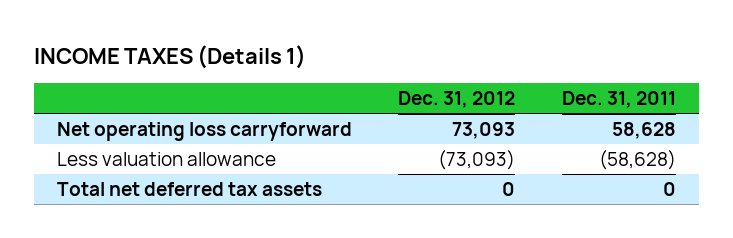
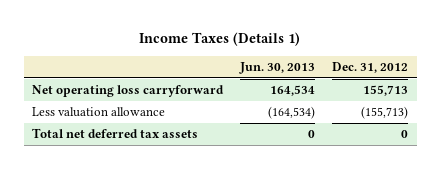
[33,44,306,69] INCOME TAXES (Details 1) -> [139,32,301,47] Income Taxes (Details 1)
[561,91,676,109] Dec. 31, 2011 -> none
none -> [239,62,316,75] Jun. 30, 2013
[452,122,516,140] 73,093 -> [363,84,409,96] 155,713
[438,150,516,171] (73,093) -> [361,105,409,119] (155,713)

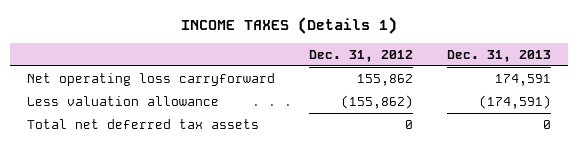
[139,32,301,47] Income Taxes (Details 1) -> [181,17,398,35] INCOME TAXES (Details 1)
[239,62,316,75] Jun. 30, 2013 -> none
none -> [447,49,552,62] Dec. 31, 2013
[363,84,409,96] 155,713 -> [357,74,414,87] 155,862
[361,105,409,119] (155,713) -> [341,95,414,110] (155,862)

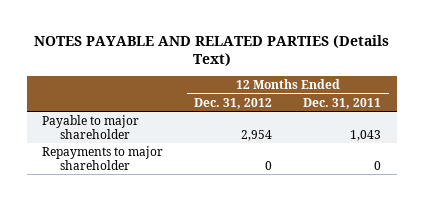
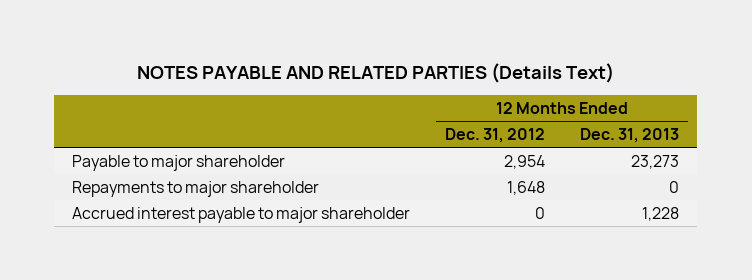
[303,97,382,109] Dec. 31, 2011 -> none
none -> [580,128,680,144] Dec. 31, 2013
[265,160,273,170] 0 -> [507,180,546,195] 1,648
none -> [72,206,411,223] Accrued interest payable to major shareholder

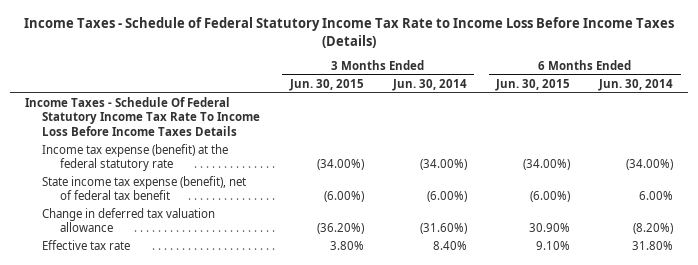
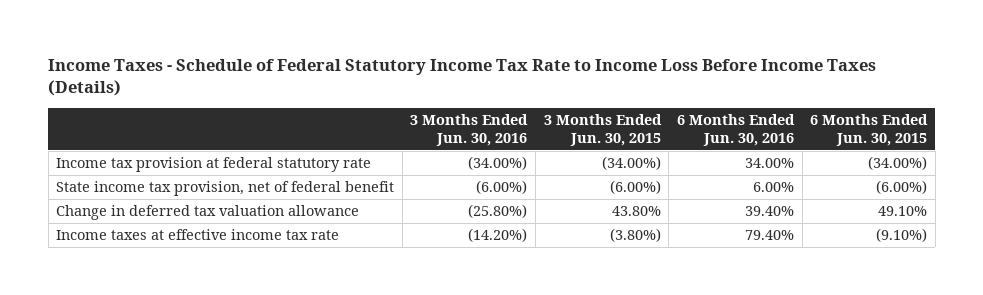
[391,79,467,92] Jun. 30, 2014 -> none
[598,79,674,92] Jun. 30, 2014 -> none
none -> [410,114,529,146] 3 Months Ended Jun. 30, 2016
none -> [677,114,796,146] 6 Months Ended Jun. 30, 2016
[24,97,261,136] Income Taxes - Schedule Of Federal Statutory Income Tax Rate To Income Loss Before Income Taxes Details -> none
[42,144,229,172] Income tax expense (benefit) at the federal statutory rate -> [56,157,372,173] Income tax provision at federal statutory rate
[42,176,247,201] State income tax expense (benefit), net of federal tax benefit -> [56,181,395,197] State income tax provision, net of federal benefit
[316,223,364,235] (36.20%) -> [611,206,661,217] 43.80%
[529,223,571,233] 30.90% -> [878,206,928,217] 49.10%
[42,240,131,251] Effective tax rate -> [56,229,340,241] Income taxes at effective income tax rate
[329,241,364,251] 3.80% -> [609,228,661,243] (3.80%)
[536,241,571,251] 9.10% -> [876,228,928,243] (9.10%)

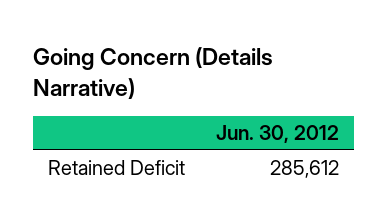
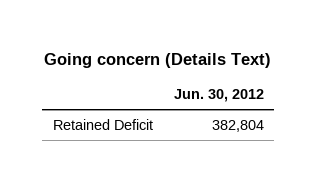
[33,46,274,99] Going Concern (Details Narrative) -> [44,52,272,68] Going concern (Details Text)
[269,160,339,179] 285,612 -> [211,120,264,133] 382,804

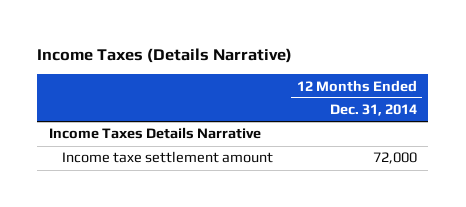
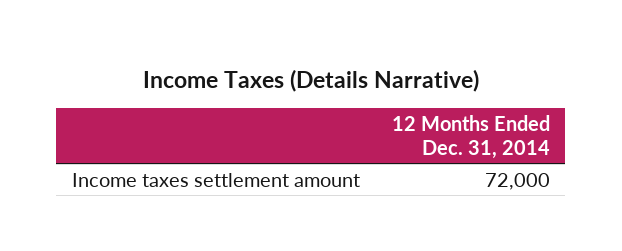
[48,127,261,140] Income Taxes Details Narrative -> none
[62,151,274,164] Income taxe settlement amount -> [72,172,361,187] Income taxes settlement amount

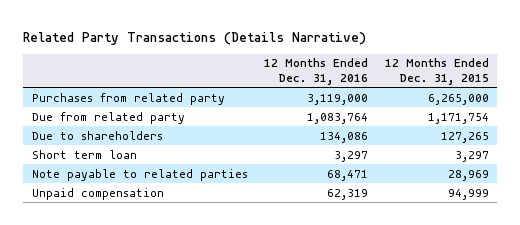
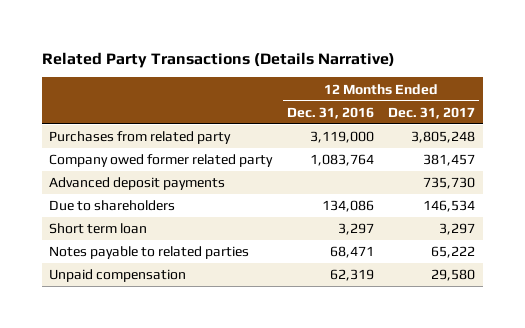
[384,58,489,85] 12 Months Ended Dec. 31, 2015 -> none
none -> [388,106,476,119] Dec. 31, 2017
[31,111,185,124] Due from related party -> [49,154,274,168] Company owed former related party
none -> [49,177,226,191] Advanced deposit payments
[31,168,248,181] Note payable to related parties -> [49,246,250,260] Notes payable to related parties

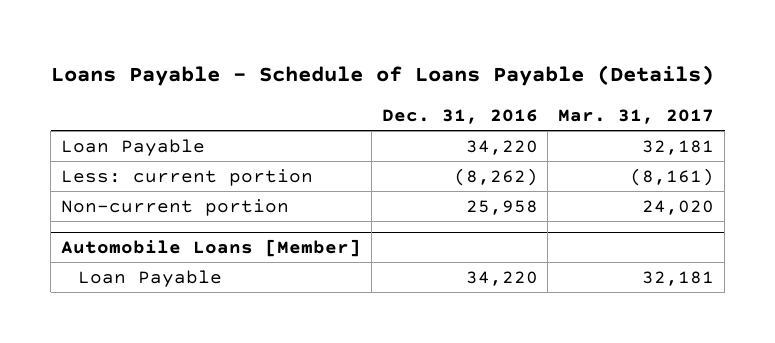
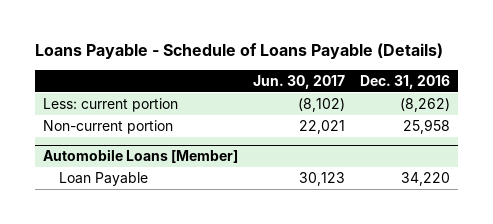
[558,108,715,124] Mar. 31, 2017 -> none
none -> [253,75,346,90] Jun. 30, 2017
[60,138,205,156] Loan Payable -> none

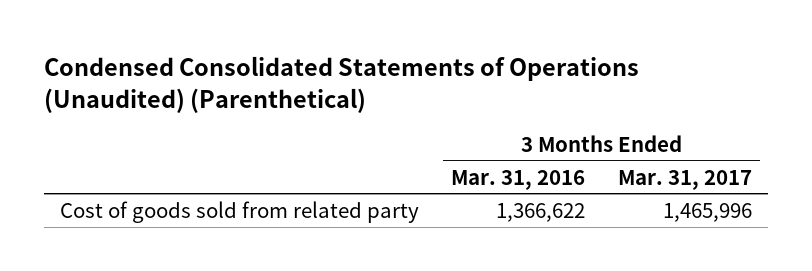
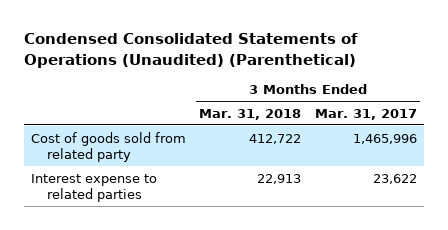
[451,169,586,190] Mar. 31, 2016 -> none
none -> [199,108,302,120] Mar. 31, 2018
none -> [30,173,157,202] Interest expense to related parties

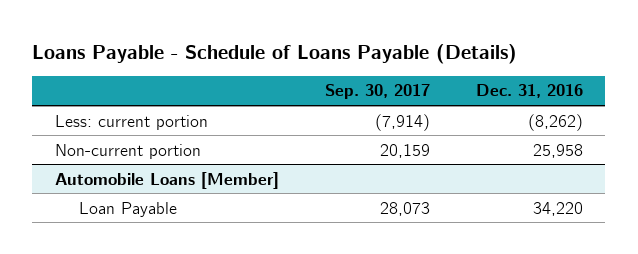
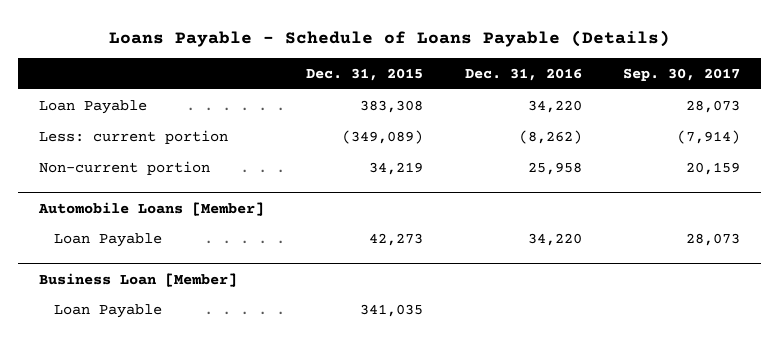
none -> [305,68,423,82] Dec. 31, 2015
none -> [39,99,148,114] Loan Payable
none -> [39,272,238,287] Business Loan [Member]
none -> [54,303,163,318] Loan Payable

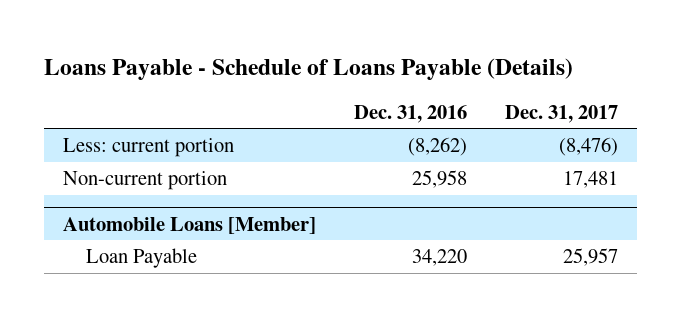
[305,68,423,82] Dec. 31, 2015 -> none
[623,68,741,82] Sep. 30, 2017 -> none
none -> [504,104,618,123] Dec. 31, 2017
[39,99,148,114] Loan Payable -> none
[39,272,238,287] Business Loan [Member] -> none
[54,303,163,318] Loan Payable -> none

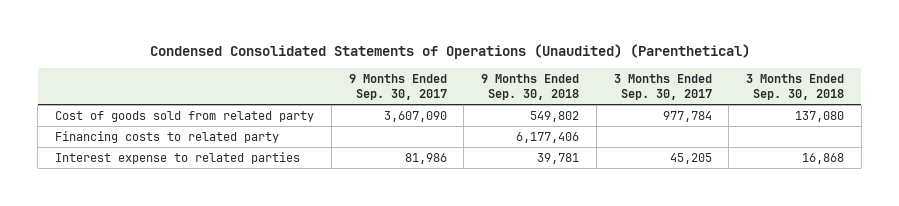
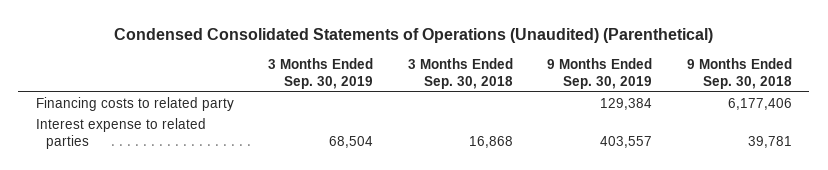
[348,74,447,100] 9 Months Ended Sep. 30, 2017 -> none
[613,74,712,100] 3 Months Ended Sep. 30, 2017 -> none
none -> [268,57,374,89] 3 Months Ended Sep. 30, 2019
none -> [547,57,653,89] 9 Months Ended Sep. 30, 2019
[55,110,315,122] Cost of goods sold from related party -> none

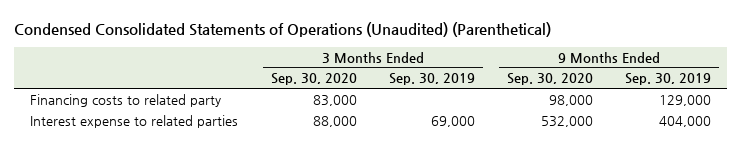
[407,57,513,89] 3 Months Ended Sep. 30, 2018 -> none
[686,57,792,89] 9 Months Ended Sep. 30, 2018 -> none
none -> [270,73,357,86] Sep. 30, 2020
none -> [506,73,593,86] Sep. 30, 2020
[600,98,653,111] 129,384 -> [658,94,711,106] 129,000
[329,136,374,149] 68,504 -> [430,115,475,127] 69,000
[600,136,653,149] 403,557 -> [658,115,711,127] 404,000

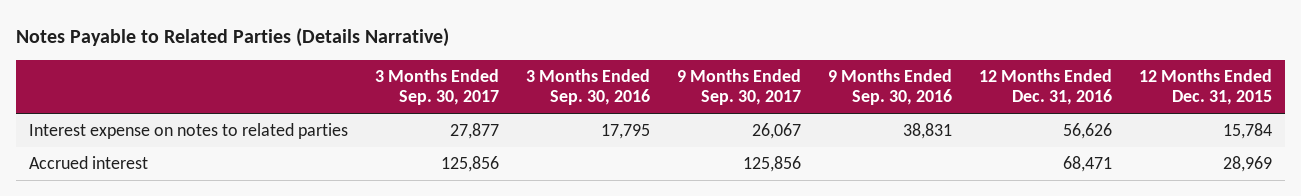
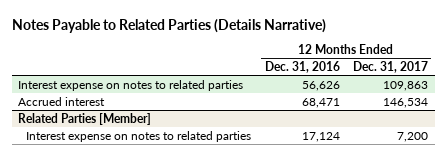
[375,68,500,106] 3 Months Ended Sep. 30, 2017 -> none
[526,68,651,106] 3 Months Ended Sep. 30, 2016 -> none
[677,68,802,106] 9 Months Ended Sep. 30, 2017 -> none
[828,68,953,106] 9 Months Ended Sep. 30, 2016 -> none
[1138,68,1272,106] 12 Months Ended Dec. 31, 2015 -> none
none -> [353,60,429,73] Dec. 31, 2017
none -> [18,112,152,125] Related Parties [Member]
none -> [26,130,252,142] Interest expense on notes to related parties

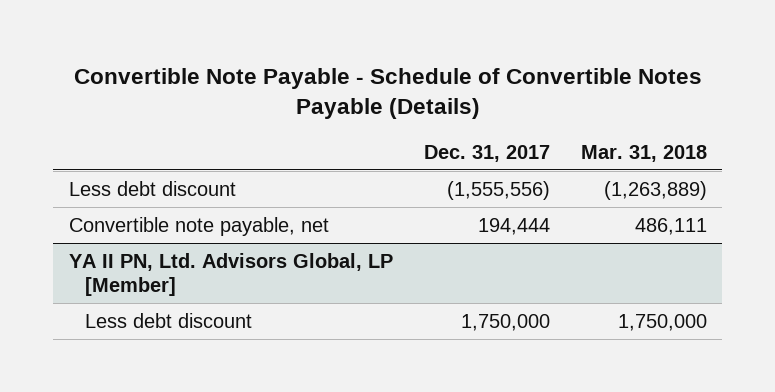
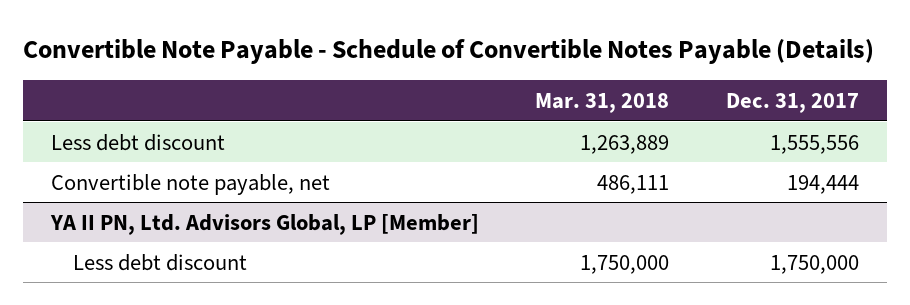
[446,180,550,200] (1,555,556) -> [769,134,859,154] 1,555,556
[603,180,707,200] (1,263,889) -> [580,134,670,154] 1,263,889

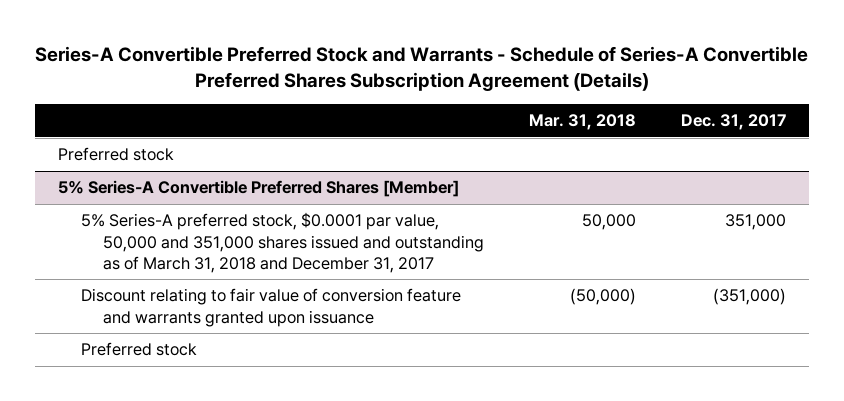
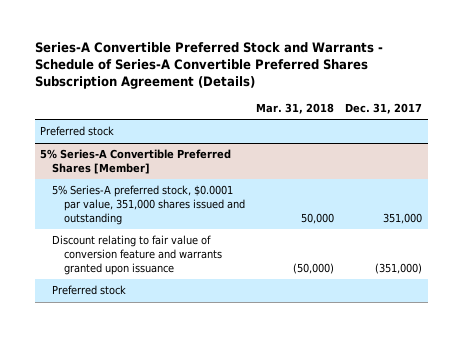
[80,212,485,274] 5% Series-A preferred stock, $0.0001 par value, 50,000 and 351,000 shares issued and outstanding as of March 31, 2018 and December 31, 2017 -> [52,185,245,226] 5% Series-A preferred stock, $0.0001 par value, 351,000 shares issued and outstanding

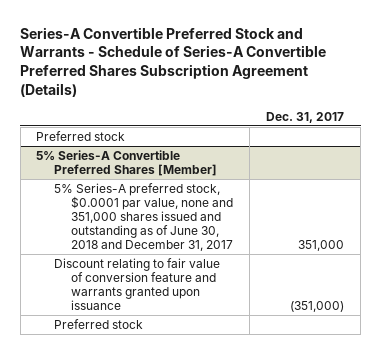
[256,103,335,115] Mar. 31, 2018 -> none
[52,185,245,226] 5% Series-A preferred stock, $0.0001 par value, 351,000 shares issued and outstanding -> [53,182,234,252] 5% Series-A preferred stock, $0.0001 par value, none and 351,000 shares issued and outstanding as of June 30, 2018 and December 31, 2017

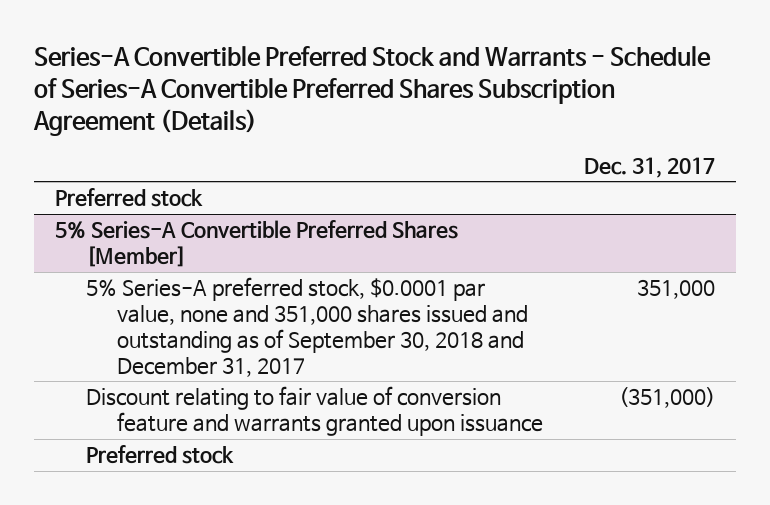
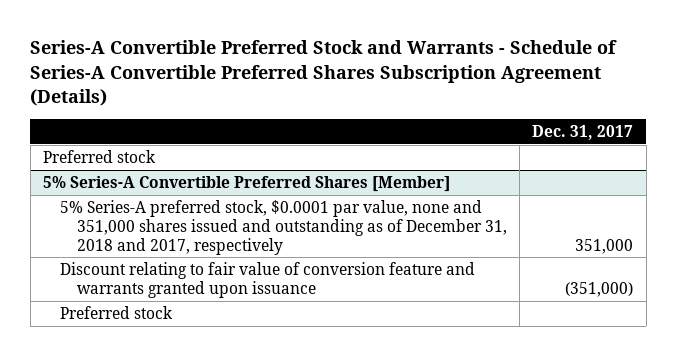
[85,277,528,377] 5% Series-A preferred stock, $0.0001 par value, none and 351,000 shares issued and outstanding as of September 30, 2018 and December 31, 2017 -> [59,200,508,255] 5% Series-A preferred stock, $0.0001 par value, none and 351,000 shares issued and outstanding as of December 31, 2018 and 2017, respectively

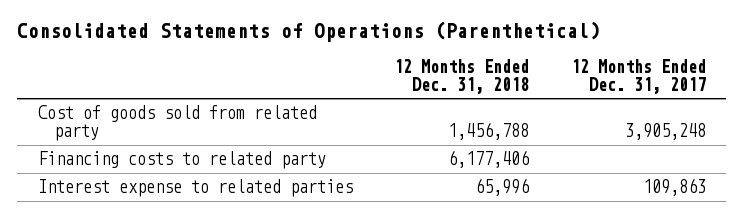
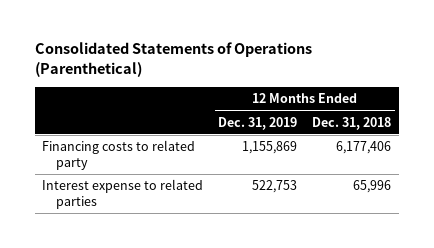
[570,58,706,94] 12 Months Ended Dec. 31, 2017 -> none
none -> [218,116,298,130] Dec. 31, 2019
[37,105,317,142] Cost of goods sold from related party -> none

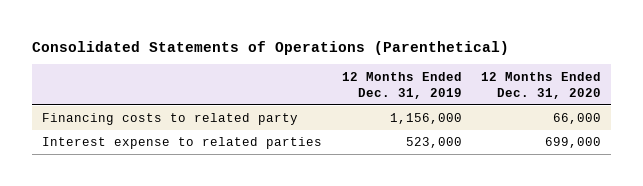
[312,116,392,130] Dec. 31, 2018 -> none
none -> [481,71,602,99] 12 Months Ended Dec. 31, 2020
[242,141,298,155] 1,155,869 -> [389,113,462,125] 1,156,000
[252,180,298,194] 522,753 -> [405,137,462,149] 523,000

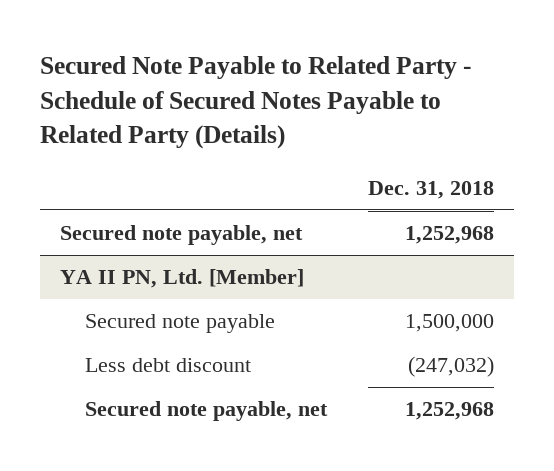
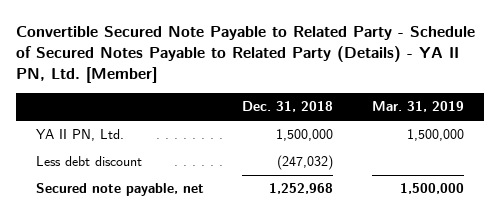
[39,56,471,150] Secured Note Payable to Related Party - Schedule of Secured Notes Payable to Related Party (Details) -> [16,26,476,84] Convertible Secured Note Payable to Related Party - Schedule of Secured Notes Payable to Related Party (Details) - YA II PN, Ltd. [Member]
none -> [372,101,465,113] Mar. 31, 2019
[59,225,303,246] Secured note payable, net -> none
[59,269,304,289] YA II PN, Ltd. [Member] -> none
[85,314,276,334] Secured note payable -> [35,129,124,142] YA II PN, Ltd.

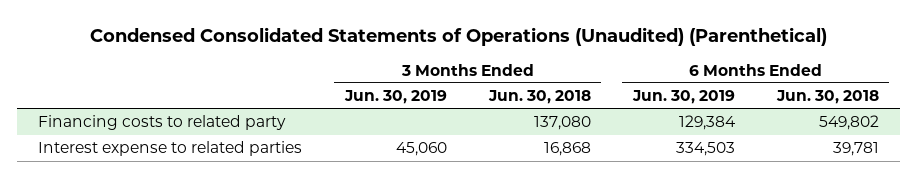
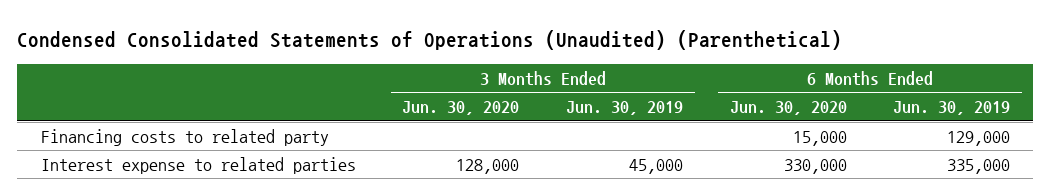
[487,90,591,105] Jun. 30, 2018 -> none
[775,90,879,105] Jun. 30, 2018 -> none
none -> [402,101,520,116] Jun. 30, 2020
none -> [729,101,847,116] Jun. 30, 2020
[678,115,736,131] 129,384 -> [947,131,1011,147] 129,000
[395,142,447,157] 45,060 -> [628,159,683,175] 45,000
[675,142,735,157] 334,503 -> [947,159,1011,175] 335,000

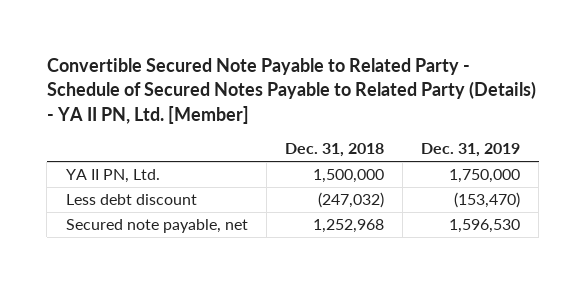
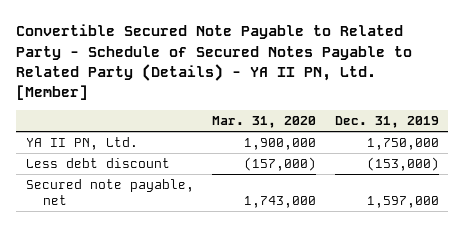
[284,143,384,158] Dec. 31, 2018 -> none
none -> [212,116,317,129] Mar. 31, 2020
[453,191,520,208] (153,470) -> [366,157,439,172] (153,000)
[448,218,520,233] 1,596,530 -> [366,195,439,208] 1,597,000

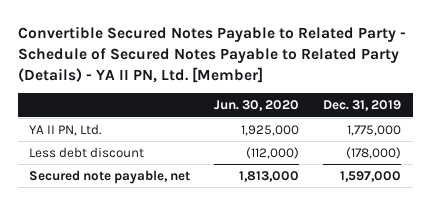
[16,24,413,100] Convertible Secured Note Payable to Related Party - Schedule of Secured Notes Payable to Related Party (Details) - YA II PN, Ltd. [Member] -> [17,26,406,84] Convertible Secured Notes Payable to Related Party - Schedule of Secured Notes Payable to Related Party (Details) - YA II PN, Ltd. [Member]
[212,116,317,129] Mar. 31, 2020 -> none
none -> [214,100,300,112] Jun. 30, 2020
[366,138,439,151] 1,750,000 -> [346,124,401,136] 1,775,000
[366,157,439,172] (153,000) -> [345,146,401,159] (178,000)

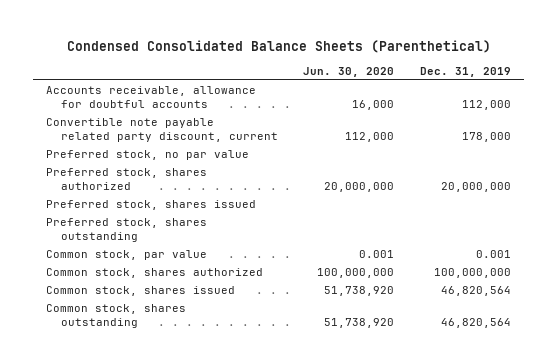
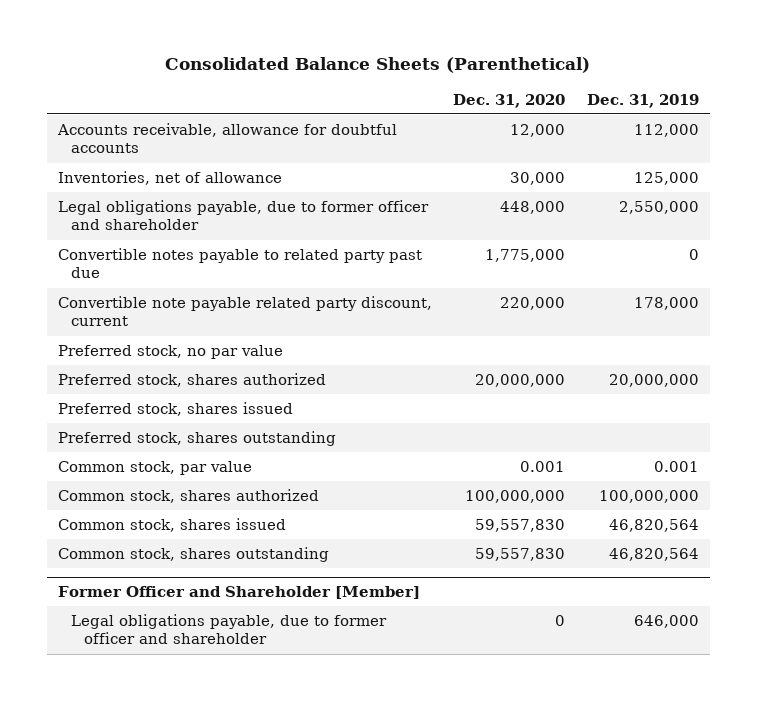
[66,39,491,53] Condensed Consolidated Balance Sheets (Parenthetical) -> [165,56,591,73] Consolidated Balance Sheets (Parenthetical)
[303,66,395,77] Jun. 30, 2020 -> none
none -> [453,93,566,108] Dec. 31, 2020
none -> [57,171,282,186] Inventories, net of allowance
none -> [57,200,429,231] Legal obligations payable, due to former officer and shareholder
none -> [57,248,422,279] Convertible notes payable to related party past due
none -> [57,586,420,600] Former Officer and Shareholder [Member]
none -> [70,614,387,645] Legal obligations payable, due to former officer and shareholder

